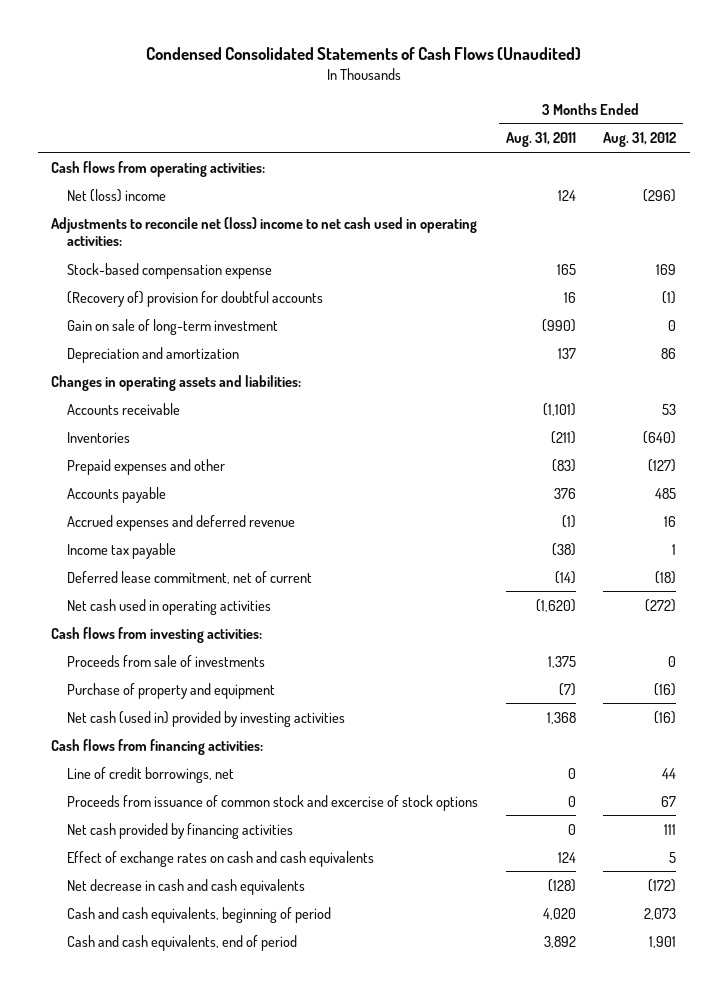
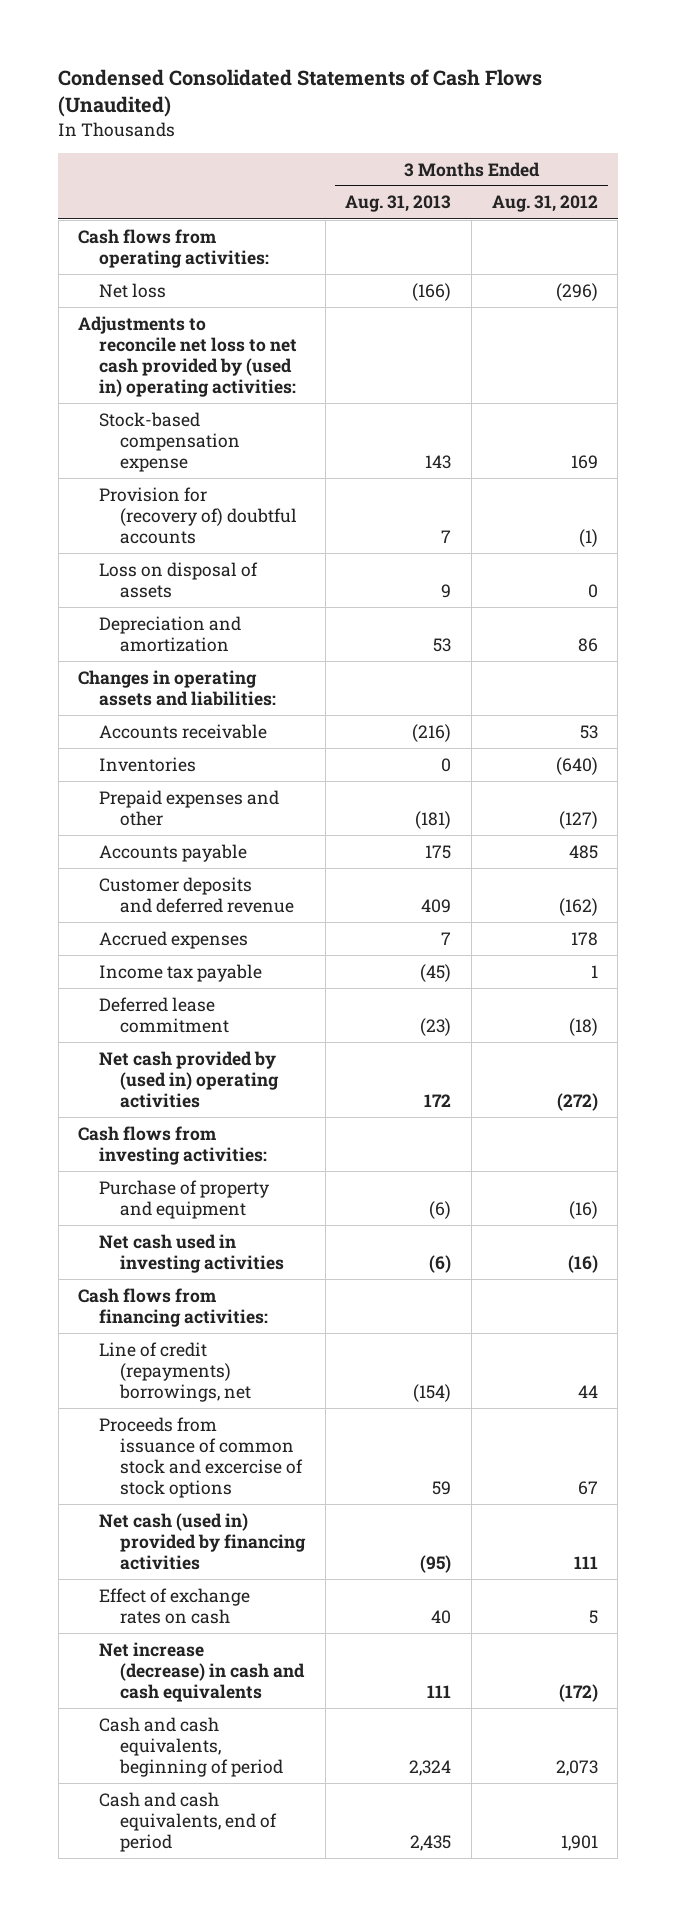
[505,132,576,148] Aug. 31, 2011 -> none
none -> [345,195,452,213] Aug. 31, 2013
[67,188,167,202] Net (loss) income -> [99,282,167,298] Net loss
[51,216,478,247] Adjustments to reconcile net (loss) income to net cash used in operating activities: -> [78,315,298,398] Adjustments to reconcile net loss to net cash provided by (used in) operating activities:
[67,318,279,335] Gain on sale of long-term investment -> none
[67,290,324,307] (Recovery of) provision for doubtful accounts -> [99,486,298,544] Provision for (recovery of) doubtful accounts
none -> [99,561,259,598] Loss on disposal of assets
none -> [99,876,295,913] Customer deposits and deferred revenue
[67,514,296,531] Accrued expenses and deferred revenue -> [99,930,249,949] Accrued expenses
[664,515,677,527] 16 -> [570,931,598,946] 178
[67,570,313,584] Deferred lease commitment, net of current -> [99,996,230,1033] Deferred lease commitment
[67,598,272,615] Net cash used in operating activities -> [99,1050,280,1108] Net cash provided by (used in) operating activities
[67,654,266,667] Proceeds from sale of investments -> none
[67,710,346,727] Net cash (used in) provided by investing activities -> [99,1233,285,1273] Net cash used in investing activities
[67,766,235,783] Line of credit borrowings, net -> [99,1341,252,1402] Line of credit (repayments) borrowings, net
[67,822,294,839] Net cash provided by financing activities -> [99,1512,307,1570] Net cash (used in) provided by financing activities
[67,850,375,867] Effect of exchange rates on cash and cash equivalents -> [99,1587,251,1624] Effect of exchange rates on cash
[67,878,306,895] Net decrease in cash and cash equivalents -> [99,1641,306,1702] Net increase (decrease) in cash and cash equivalents

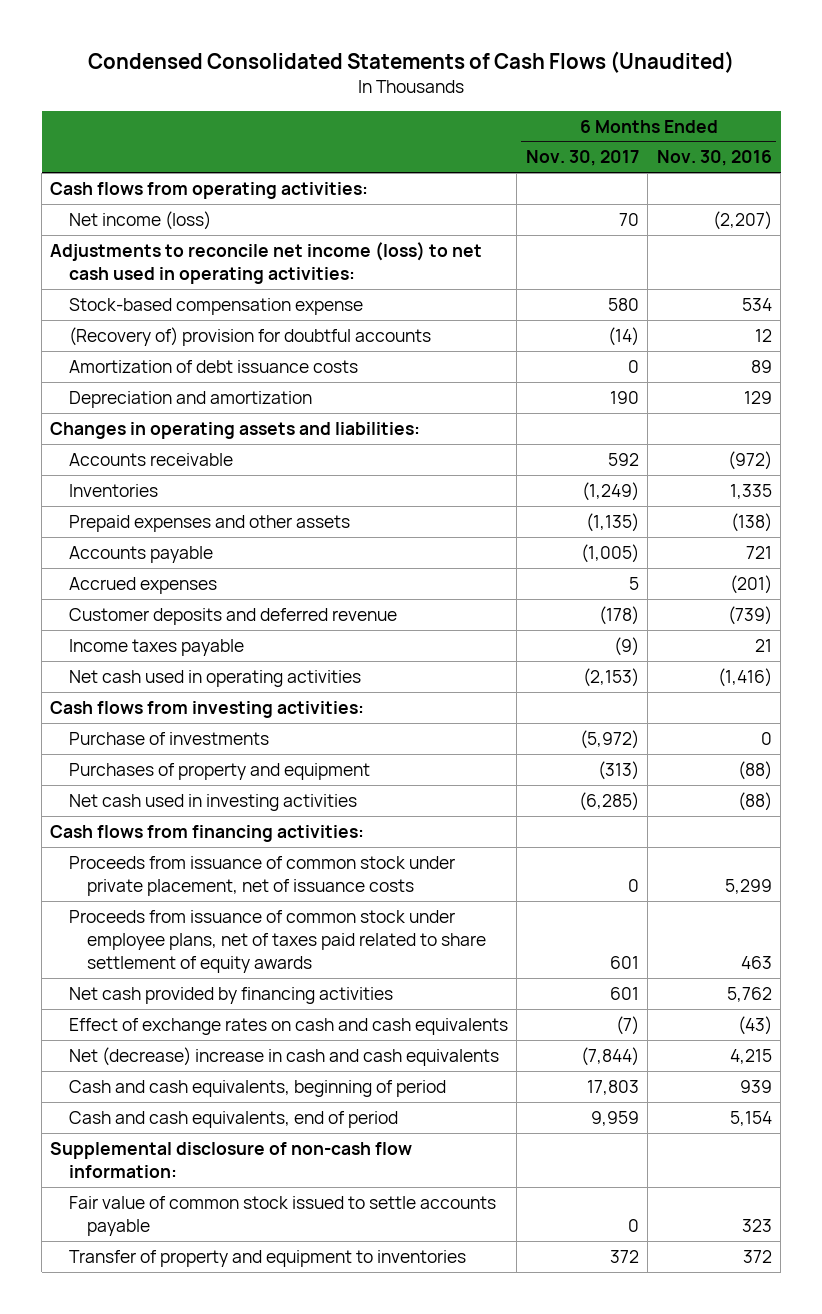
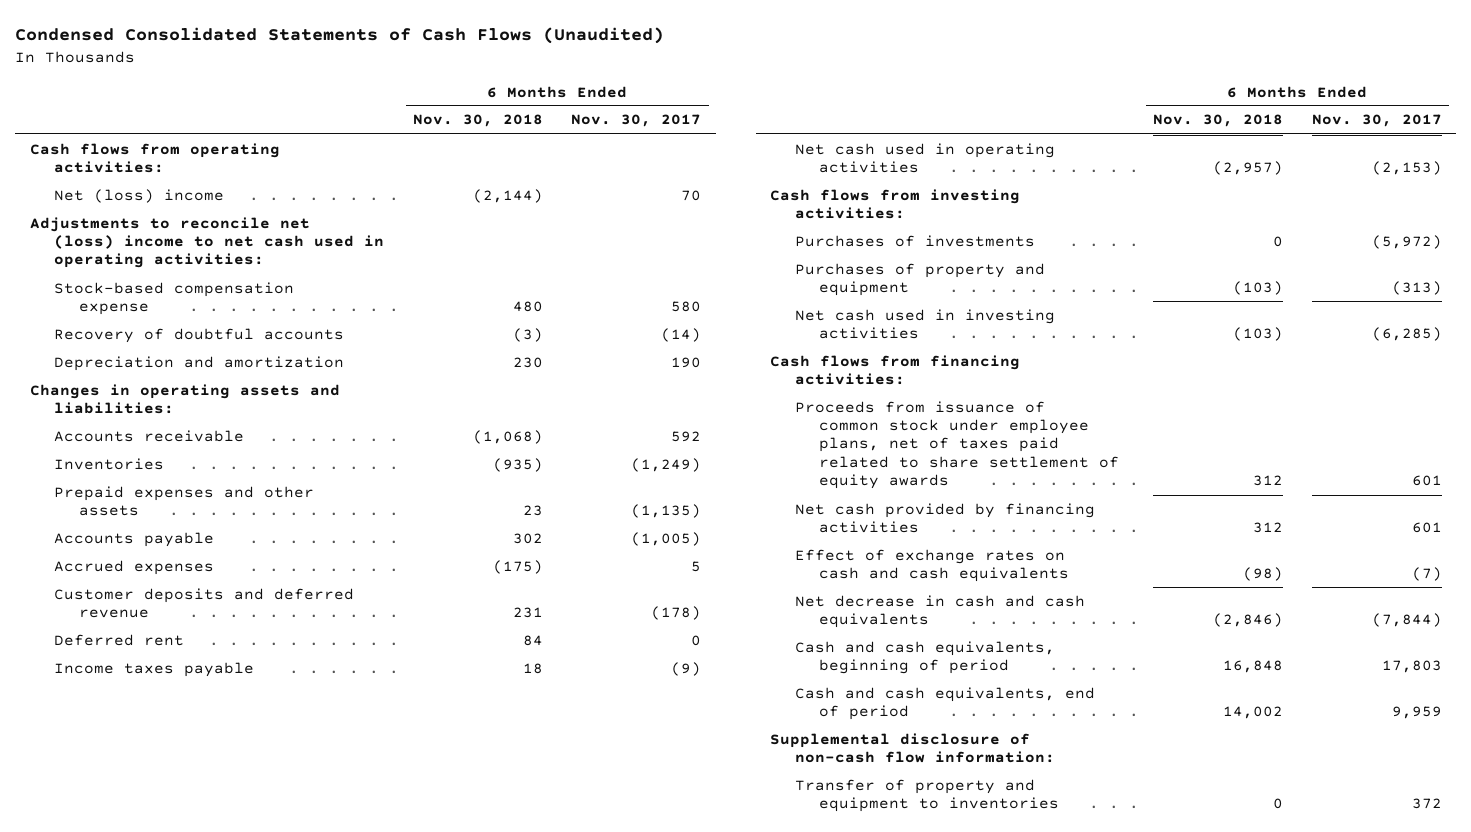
[656,150,772,167] Nov. 30, 2016 -> none
none -> [412,114,543,128] Nov. 30, 2018
[68,210,211,230] Net income (loss) -> [54,188,225,203] Net (loss) income
[50,241,483,284] Adjustments to reconcile net income (loss) to net cash used in operating activities: -> [29,216,385,269] Adjustments to reconcile net (loss) income to net cash used in operating activities:
[68,359,358,373] Amortization of debt issuance costs -> none
[68,326,431,346] (Recovery of) provision for doubtful accounts -> [54,327,345,343] Recovery of doubtful accounts
none -> [54,633,185,646] Deferred rent
[68,731,269,745] Purchase of investments -> [794,234,1035,247] Purchases of investments
[68,855,455,896] Proceeds from issuance of common stock under private placement, net of issuance costs -> none
[68,1046,499,1066] Net (decrease) increase in cash and cash equivalents -> [794,594,1085,629] Net decrease in cash and cash equivalents
[68,1195,496,1236] Fair value of common stock issued to settle accounts payable -> none

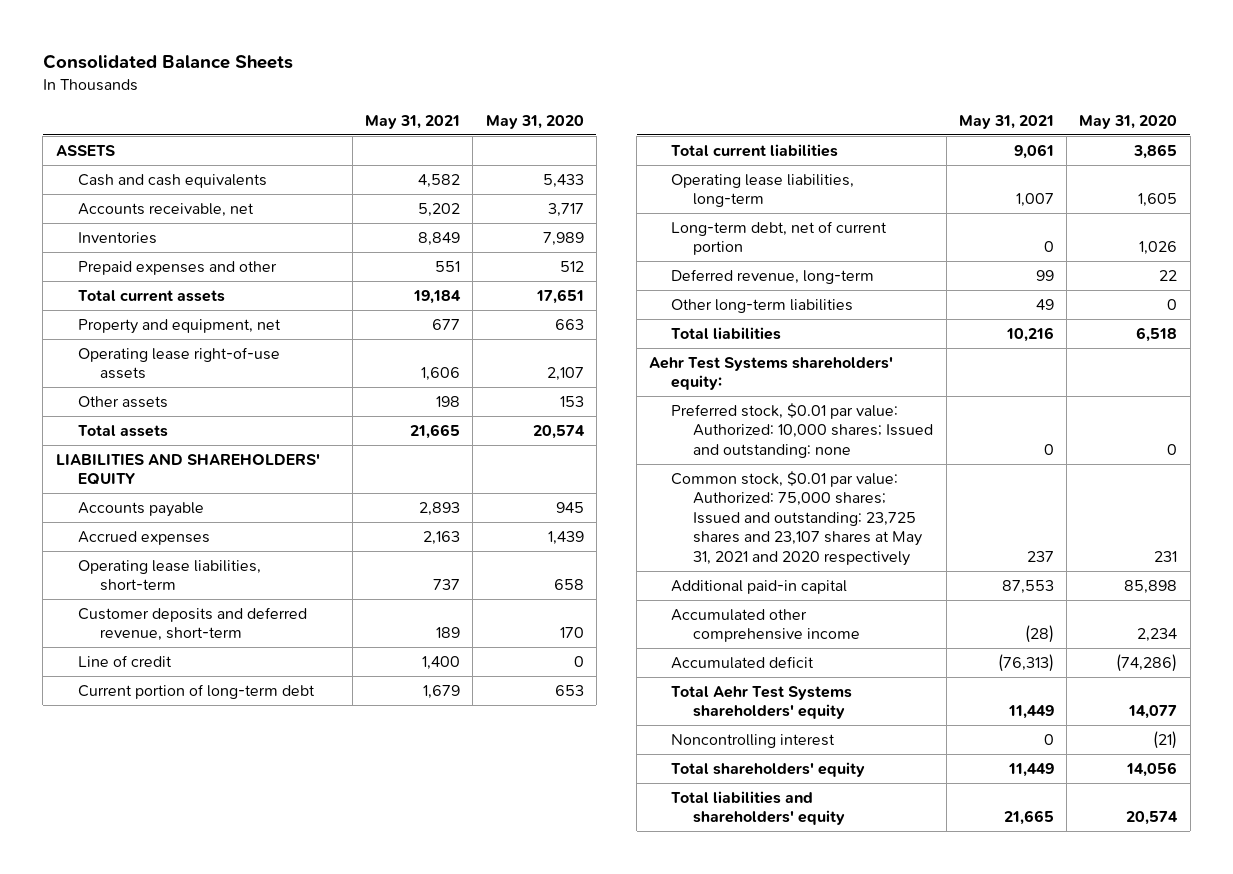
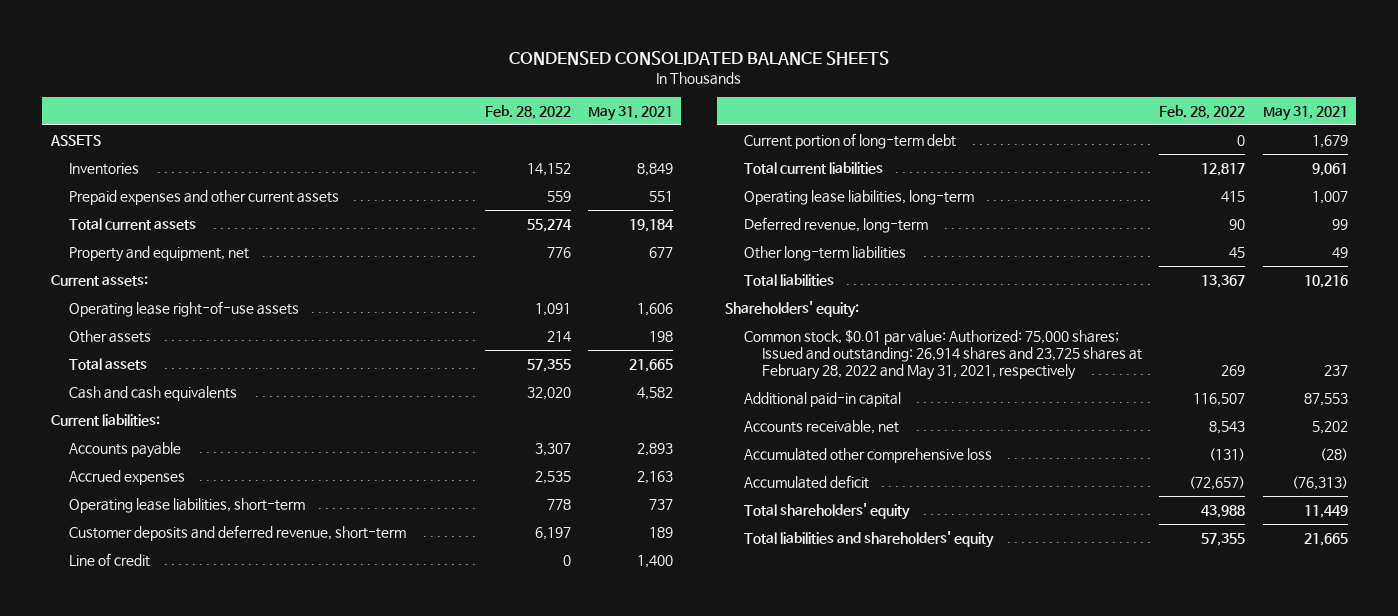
[42,53,293,69] Consolidated Balance Sheets -> [509,50,890,65] CONDENSED CONSOLIDATED BALANCE SHEETS
[485,114,584,129] May 31, 2020 -> none
none -> [484,105,571,120] Feb. 28, 2022
[77,260,277,275] Prepaid expenses and other -> [68,189,339,205] Prepaid expenses and other current assets
none -> [50,274,148,286] Current assets:
[55,452,320,486] LIABILITIES AND SHAREHOLDERS' EQUITY -> none
[77,173,267,188] Cash and cash equivalents -> [68,385,237,401] Cash and cash equivalents
none -> [50,413,160,426] Current liabilities:
[671,220,888,256] Long-term debt, net of current portion -> none
[671,402,934,458] Preferred stock, $0.01 par value: Authorized: 10,000 shares; Issued and outstanding: none -> none
[649,356,894,391] Aehr Test Systems shareholders' equity: -> [725,300,860,318] Shareholders' equity:
[671,470,923,566] Common stock, $0.01 par value: Authorized: 75,000 shares; Issued and outstanding: 23,725 shares and 23,107 shares at May 31, 2021 and 2020 respectively -> [743,328,1143,381] Common stock, $0.01 par value: Authorized: 75,000 shares; Issued and outstanding: 26,914 shares and 23,725 shares at February 28, 2022 and May 31, 2021, respectively
[77,202,254,217] Accounts receivable, net -> [743,419,899,434] Accounts receivable, net
[671,608,861,643] Accumulated other comprehensive income -> [743,447,992,463] Accumulated other comprehensive loss
[671,685,853,720] Total Aehr Test Systems shareholders' equity -> none
[671,733,836,748] Noncontrolling interest -> none

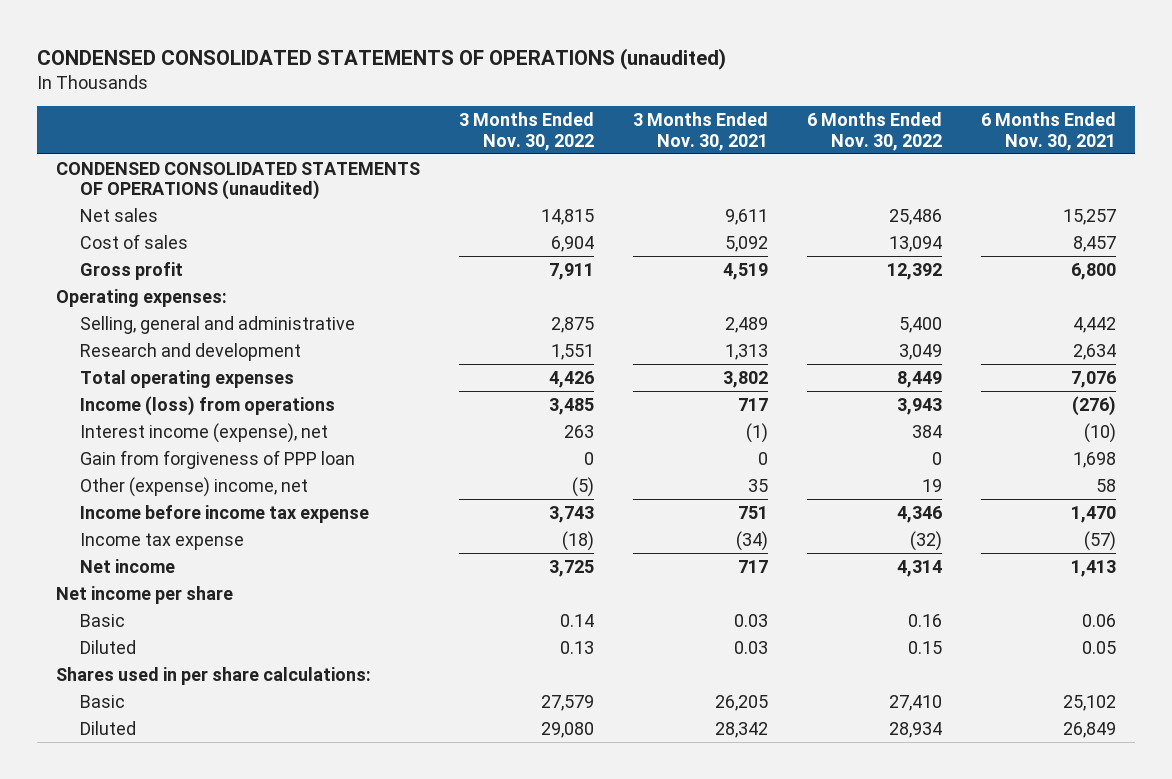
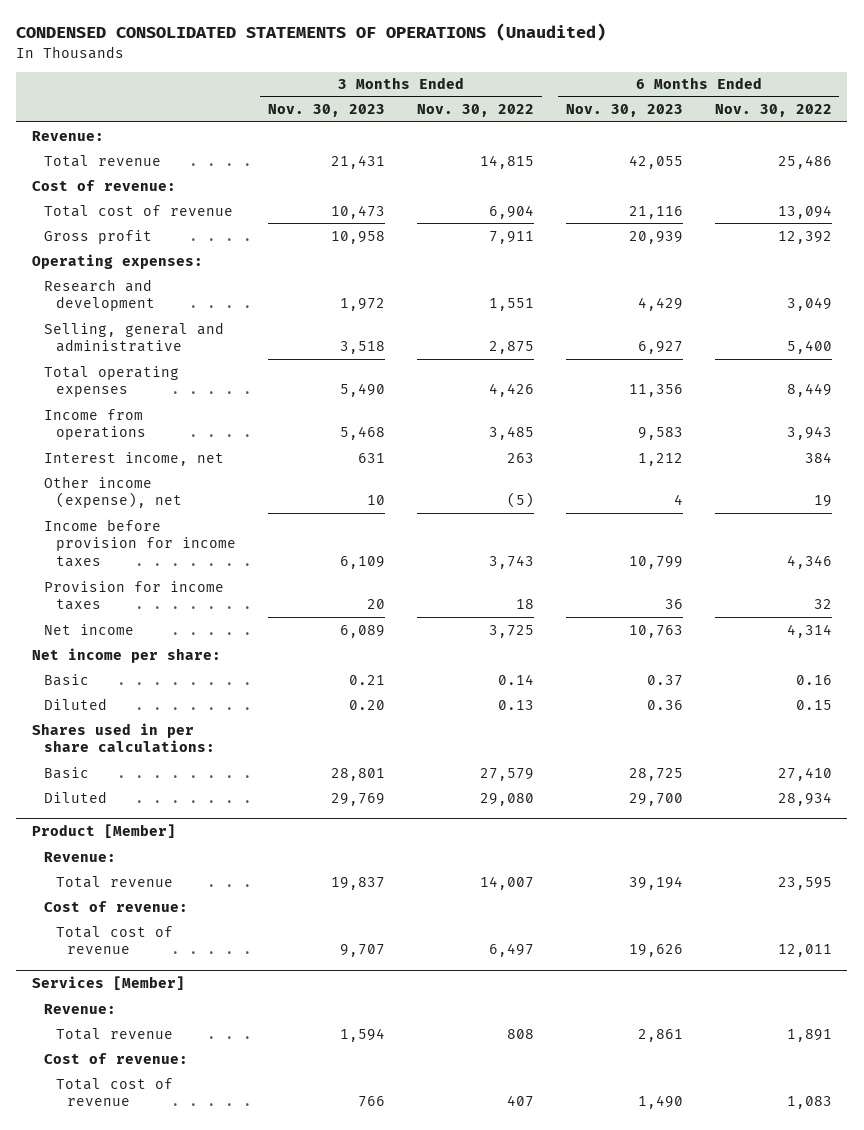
[36,47,726,70] CONDENSED CONSOLIDATED STATEMENTS OF OPERATIONS (unaudited) -> [16,23,607,42] CONDENSED CONSOLIDATED STATEMENTS OF OPERATIONS (Unaudited)
[633,111,769,151] 3 Months Ended Nov. 30, 2021 -> none
[980,111,1116,151] 6 Months Ended Nov. 30, 2021 -> none
none -> [267,104,385,118] Nov. 30, 2023
none -> [565,104,683,118] Nov. 30, 2023
[56,161,421,201] CONDENSED CONSOLIDATED STATEMENTS OF OPERATIONS (unaudited) -> none
none -> [32,130,105,141] Revenue:
[80,207,159,222] Net sales -> [44,154,162,167] Total revenue
none -> [32,179,177,191] Cost of revenue:
[80,233,189,249] Cost of sales -> [44,204,234,217] Total cost of revenue
[80,315,356,334] Selling, general and administrative -> [44,321,225,353] Selling, general and administrative
[80,449,356,469] Gain from forgiveness of PPP loan -> none
[80,395,336,416] Income (loss) from operations -> [44,408,146,441] Income from operations
[80,422,329,443] Interest income (expense), net -> [44,451,225,466] Interest income, net
[80,476,309,497] Other (expense) income, net -> [44,475,182,509] Other income (expense), net
[80,504,370,523] Income before income tax expense -> [44,518,236,568] Income before provision for income taxes
[80,532,245,550] Income tax expense -> [44,580,225,611] Provision for income taxes
[562,530,595,551] (18) -> [515,599,534,610] 18
[909,530,942,551] (32) -> [813,599,832,610] 32
[56,585,234,604] Net income per share -> [32,647,222,663] Net income per share:
none -> [32,824,177,839] Product [Member]
none -> [44,851,117,862] Revenue:
none -> [55,875,173,888] Total revenue
none -> [44,900,189,912] Cost of revenue:
none -> [55,925,173,955] Total cost of revenue
none -> [32,976,186,991] Services [Member]
none -> [44,1003,117,1014] Revenue:
none -> [55,1027,173,1040] Total revenue
none -> [44,1052,189,1064] Cost of revenue:
none -> [55,1077,173,1107] Total cost of revenue

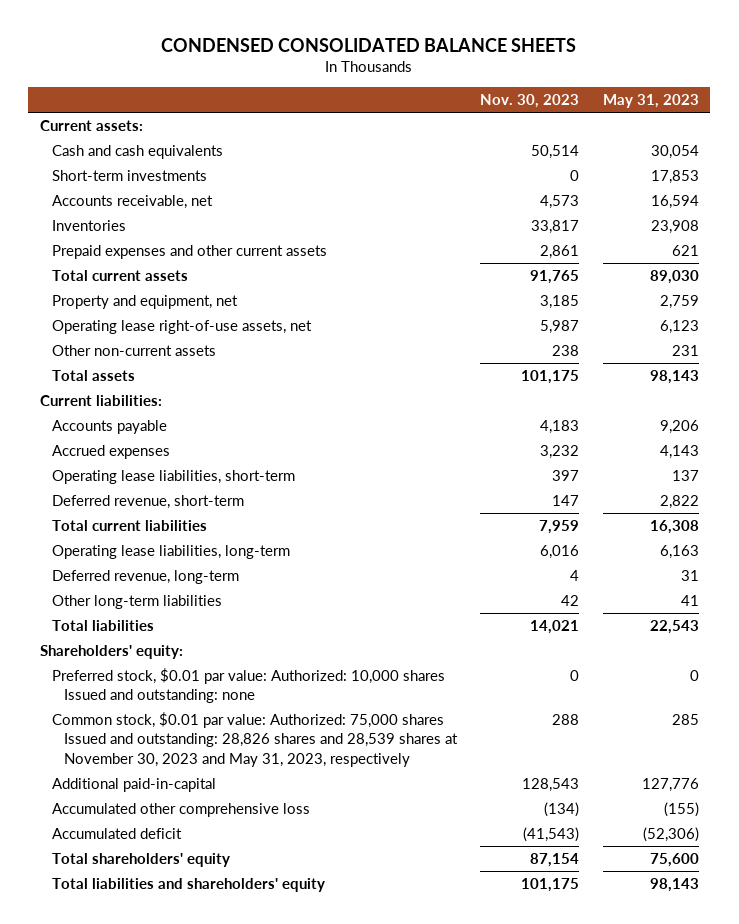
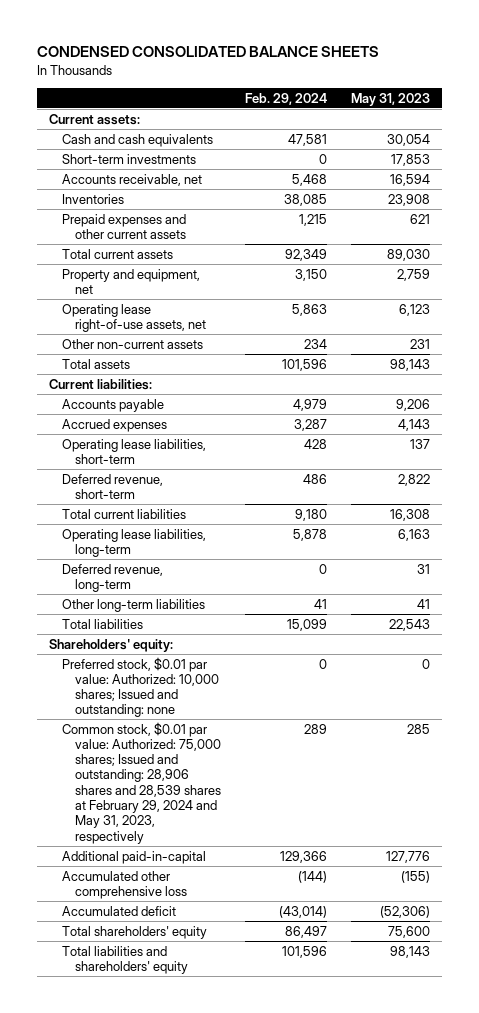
[480,94,580,109] Nov. 30, 2023 -> none
none -> [245,92,328,105] Feb. 29, 2024
[51,667,445,704] Preferred stock, $0.01 par value: Authorized: 10,000 shares Issued and outstanding: none -> [61,656,219,718] Preferred stock, $0.01 par value: Authorized: 10,000 shares; Issued and outstanding: none
[51,711,458,767] Common stock, $0.01 par value: Authorized: 75,000 shares Issued and outstanding: 28,826 shares and 28,539 shares at November 30, 2023 and May 31, 2023, respectively -> [61,721,221,844] Common stock, $0.01 par value: Authorized: 75,000 shares; Issued and outstanding: 28,906 shares and 28,539 shares at February 29, 2024 and May 31, 2023, respectively

